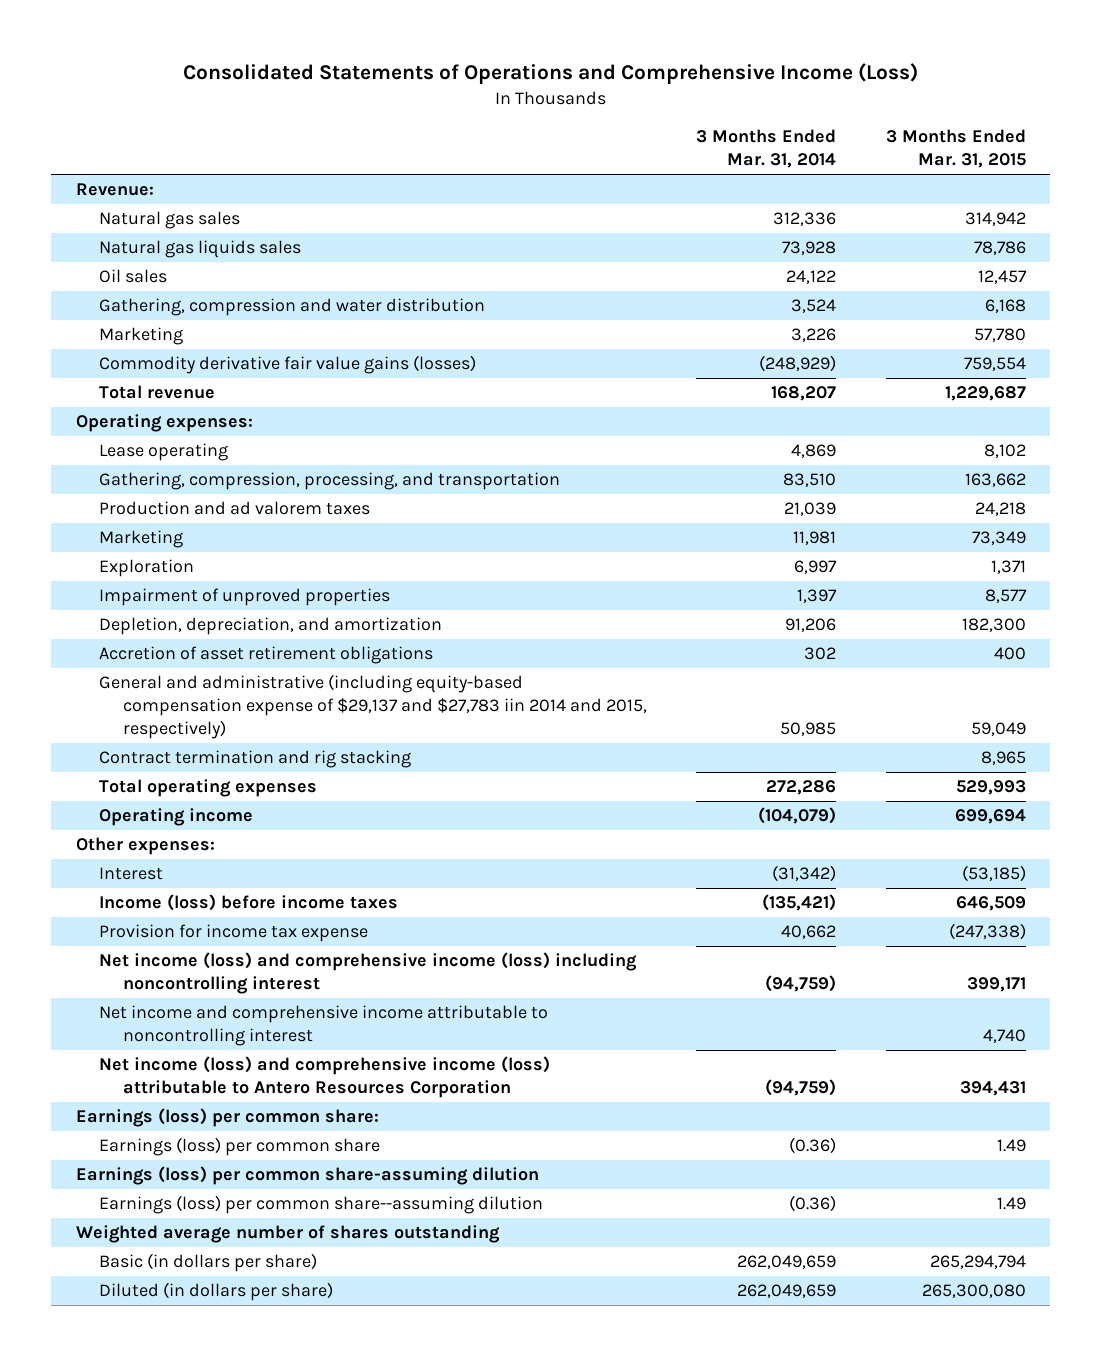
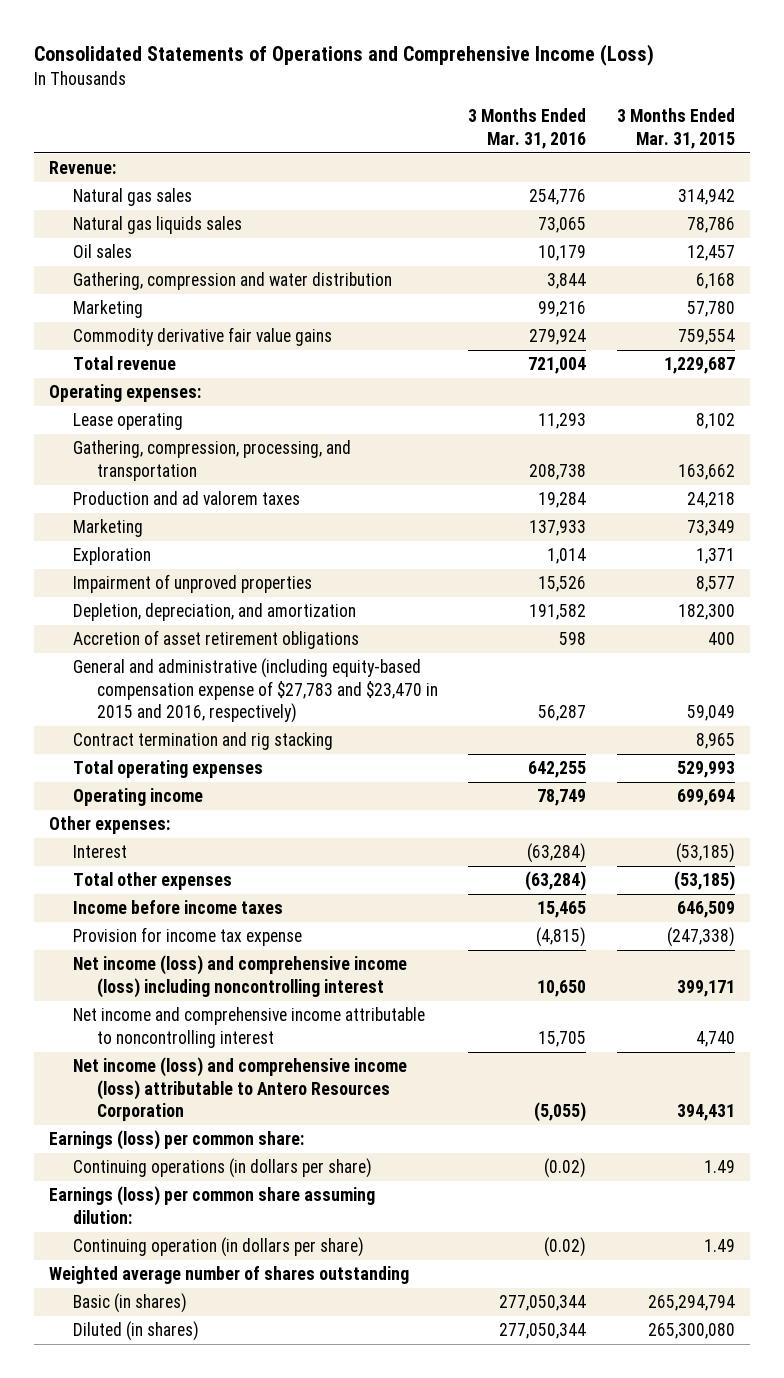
[696,129,837,169] 3 Months Ended Mar. 31, 2014 -> none
none -> [468,108,587,149] 3 Months Ended Mar. 31, 2016
[99,355,477,375] Commodity derivative fair value gains (losses) -> [73,327,333,347] Commodity derivative fair value gains
[99,674,648,739] General and administrative (including equity-based compensation expense of $29,137 and $27,783 iin 2014 and 2015, respectively) -> [73,658,438,724] General and administrative (including equity-based compensation expense of $27,783 and $23,470 in 2015 and 2016, respectively)
none -> [73,872,233,891] Total other expenses
[99,894,399,912] Income (loss) before income taxes -> [73,900,284,915] Income before income taxes
[99,1137,381,1157] Earnings (loss) per common share -> [73,1158,373,1179] Continuing operations (in dollars per share)
[75,1166,539,1186] Earnings (loss) per common share-assuming dilution -> [49,1186,376,1224] Earnings (loss) per common share assuming dilution:
[99,1195,544,1215] Earnings (loss) per common share--assuming dilution -> [73,1237,365,1258] Continuing operation (in dollars per share)
[99,1253,318,1273] Basic (in dollars per share) -> [73,1293,188,1314] Basic (in shares)
[99,1282,334,1302] Diluted (in dollars per share) -> [73,1321,200,1342] Diluted (in shares)

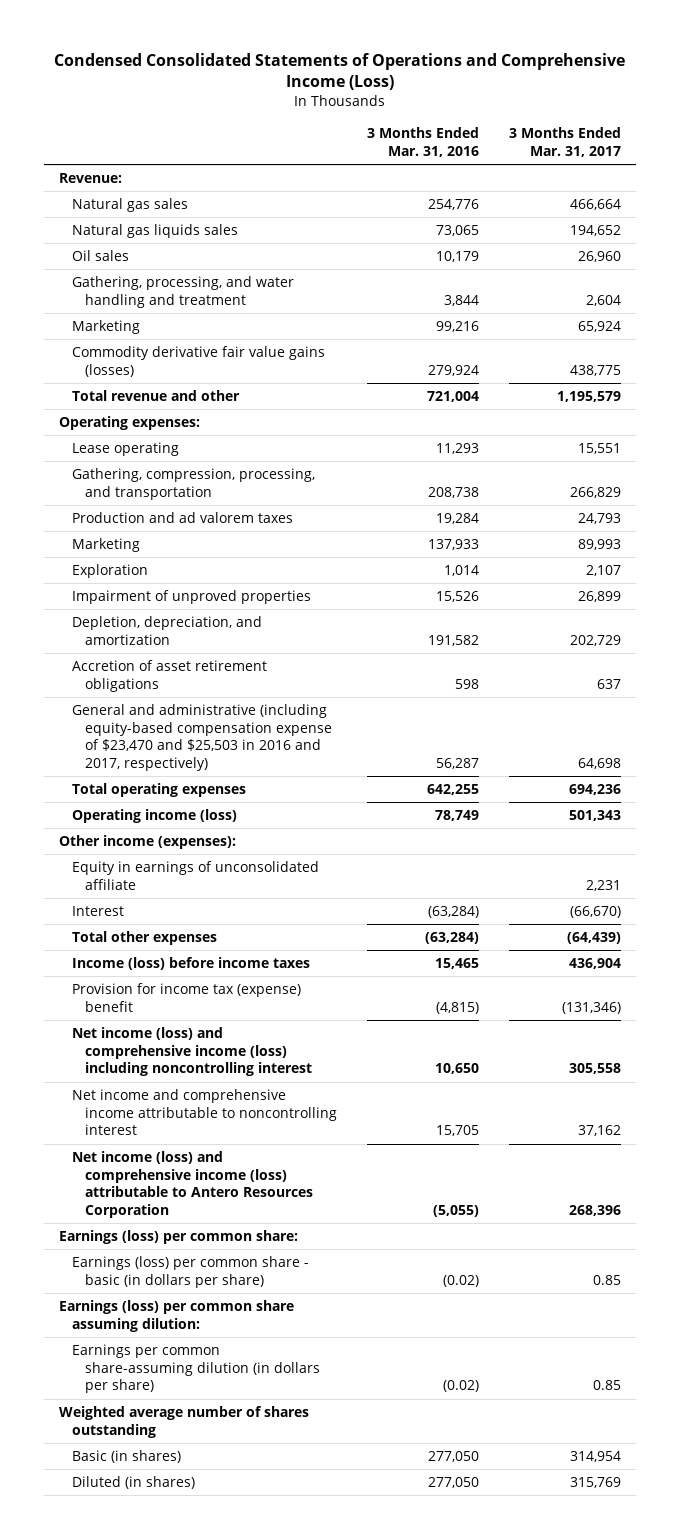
[34,44,655,67] Consolidated Statements of Operations and Comprehensive Income (Loss) -> [54,52,626,91] Condensed Consolidated Statements of Operations and Comprehensive Income (Loss)
[616,108,735,149] 3 Months Ended Mar. 31, 2015 -> none
none -> [509,127,622,157] 3 Months Ended Mar. 31, 2017
[73,272,393,291] Gathering, compression and water distribution -> [71,276,294,308] Gathering, processing, and water handling and treatment
[73,327,333,347] Commodity derivative fair value gains -> [71,346,325,377] Commodity derivative fair value gains (losses)
[73,356,177,371] Total revenue -> [71,390,240,402] Total revenue and other
[73,732,334,751] Contract termination and rig stacking -> none
[73,658,438,724] General and administrative (including equity-based compensation expense of $27,783 and $23,470 in 2015 and 2016, respectively) -> [71,704,332,771] General and administrative (including equity-based compensation expense of $23,470 and $25,503 in 2016 and 2017, respectively)
[73,788,204,807] Operating income -> [71,809,237,824] Operating income (loss)
[49,816,171,835] Other expenses: -> [59,835,237,850] Other income (expenses):
none -> [71,861,319,890] Equity in earnings of unconsolidated affiliate
[73,900,284,915] Income before income taxes -> [71,957,310,971] Income (loss) before income taxes
[73,927,303,947] Provision for income tax expense -> [71,983,301,1012] Provision for income tax (expense) benefit
[73,1158,373,1179] Continuing operations (in dollars per share) -> none
none -> [71,1256,309,1288] Earnings (loss) per common share - basic (in dollars per share)
[73,1237,365,1258] Continuing operation (in dollars per share) -> none
none -> [71,1344,320,1394] Earnings per common share-assuming dilution (in dollars per share)
[499,1295,587,1312] 277,050,344 -> [428,1451,480,1463] 277,050
[499,1323,587,1340] 277,050,344 -> [428,1477,480,1489] 277,050

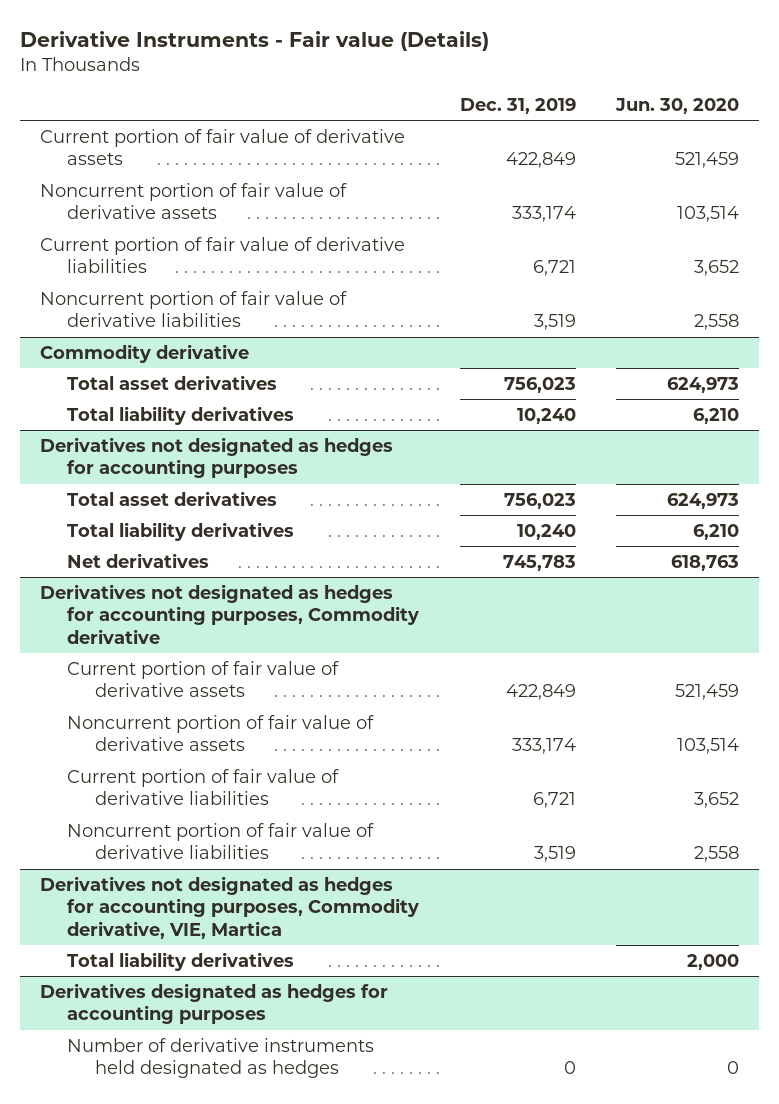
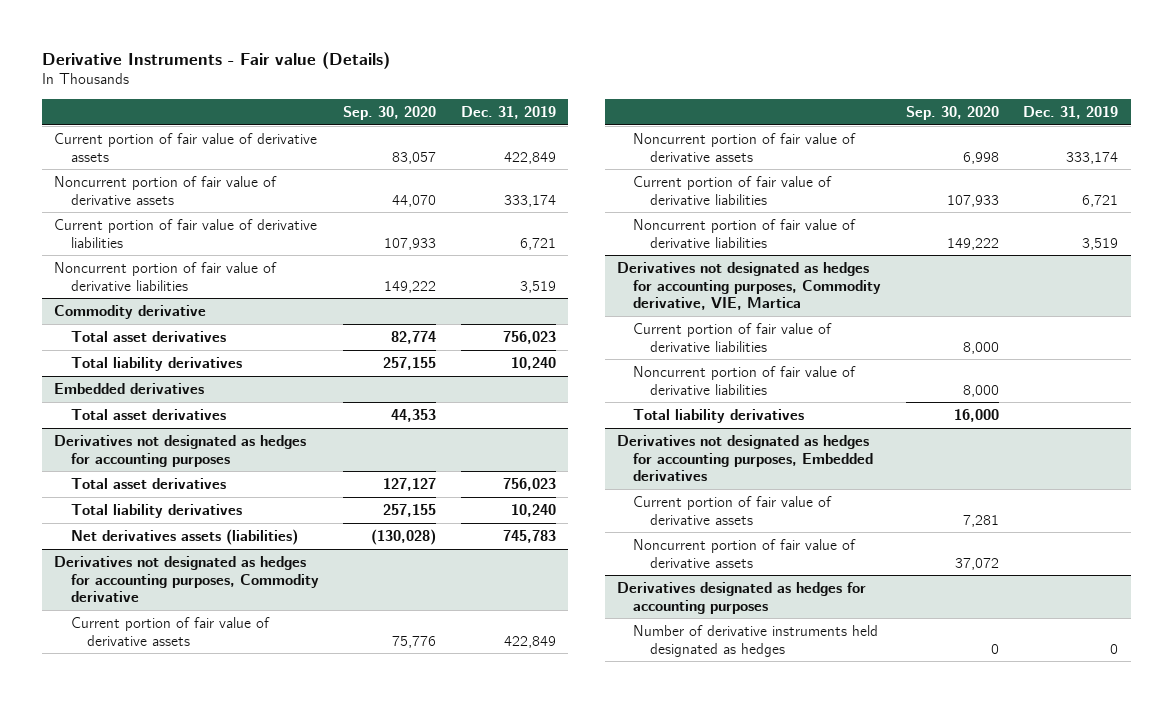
[615,97,740,114] Jun. 30, 2020 -> none
none -> [343,106,437,121] Sep. 30, 2020
none -> [54,382,205,394] Embedded derivatives
none -> [70,408,226,420] Total asset derivatives
[67,552,210,568] Net derivatives -> [70,528,298,545] Net derivatives assets (liabilities)
none -> [633,322,833,352] Current portion of fair value of derivative liabilities
none -> [633,365,857,395] Noncurrent portion of fair value of derivative liabilities
none -> [616,434,874,482] Derivatives not designated as hedges for accounting purposes, Embedded derivatives
none -> [633,495,833,525] Current portion of fair value of derivative assets
none -> [633,538,857,568] Noncurrent portion of fair value of derivative assets

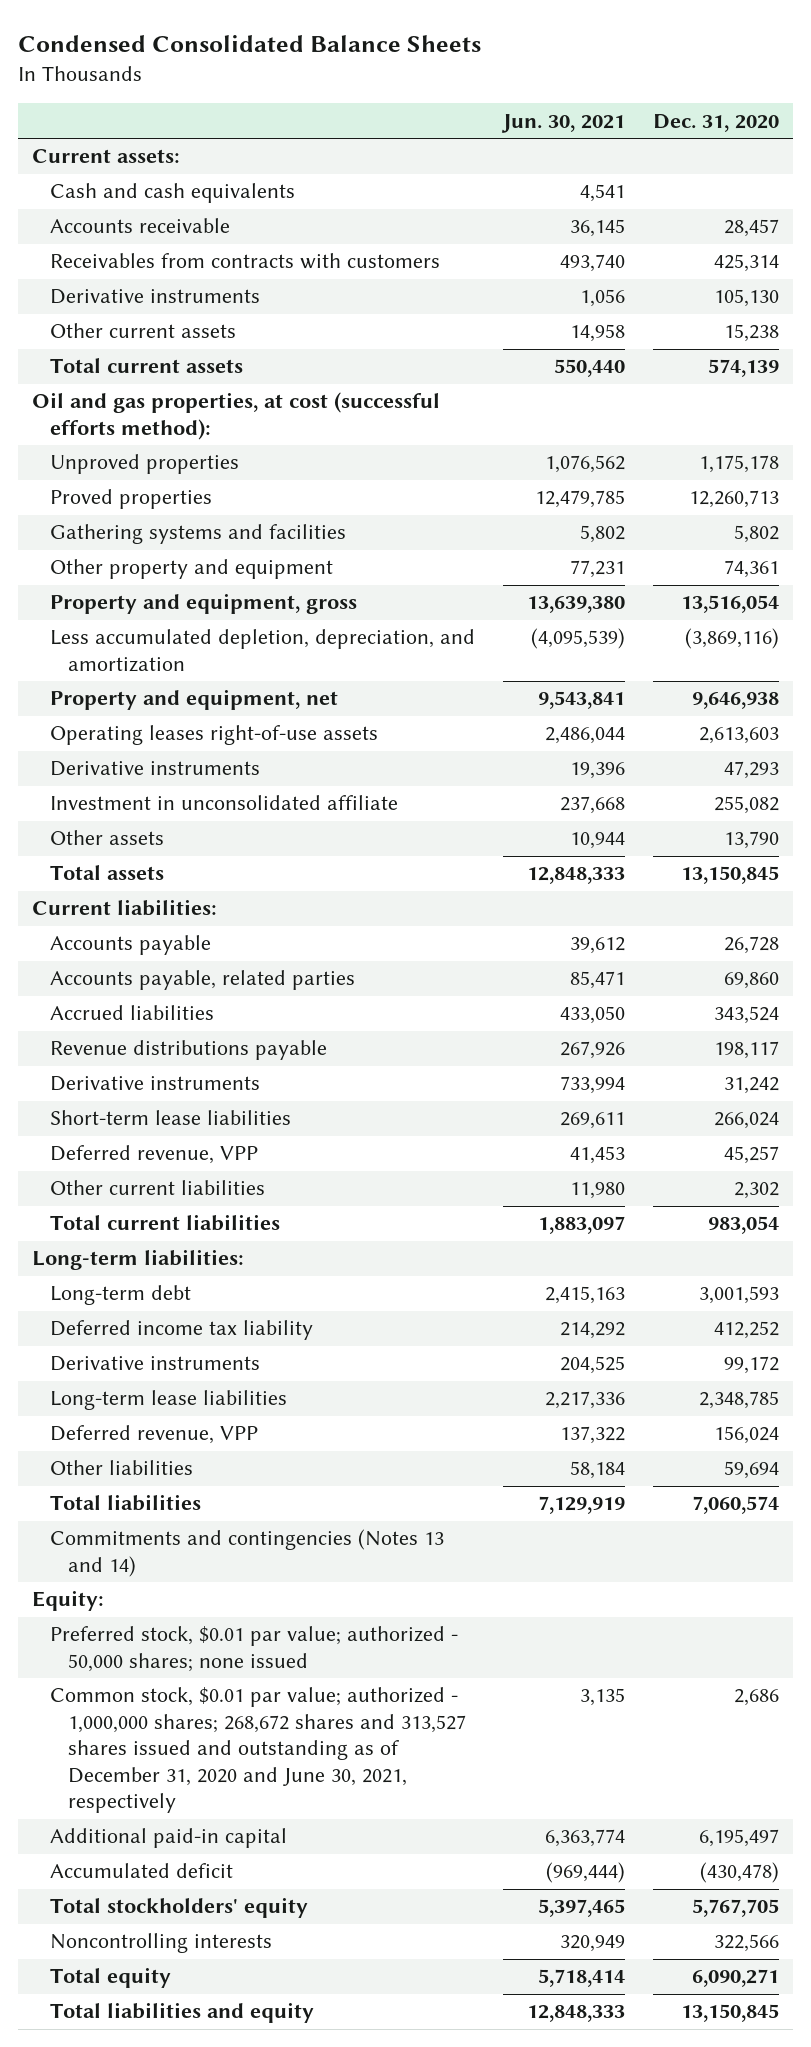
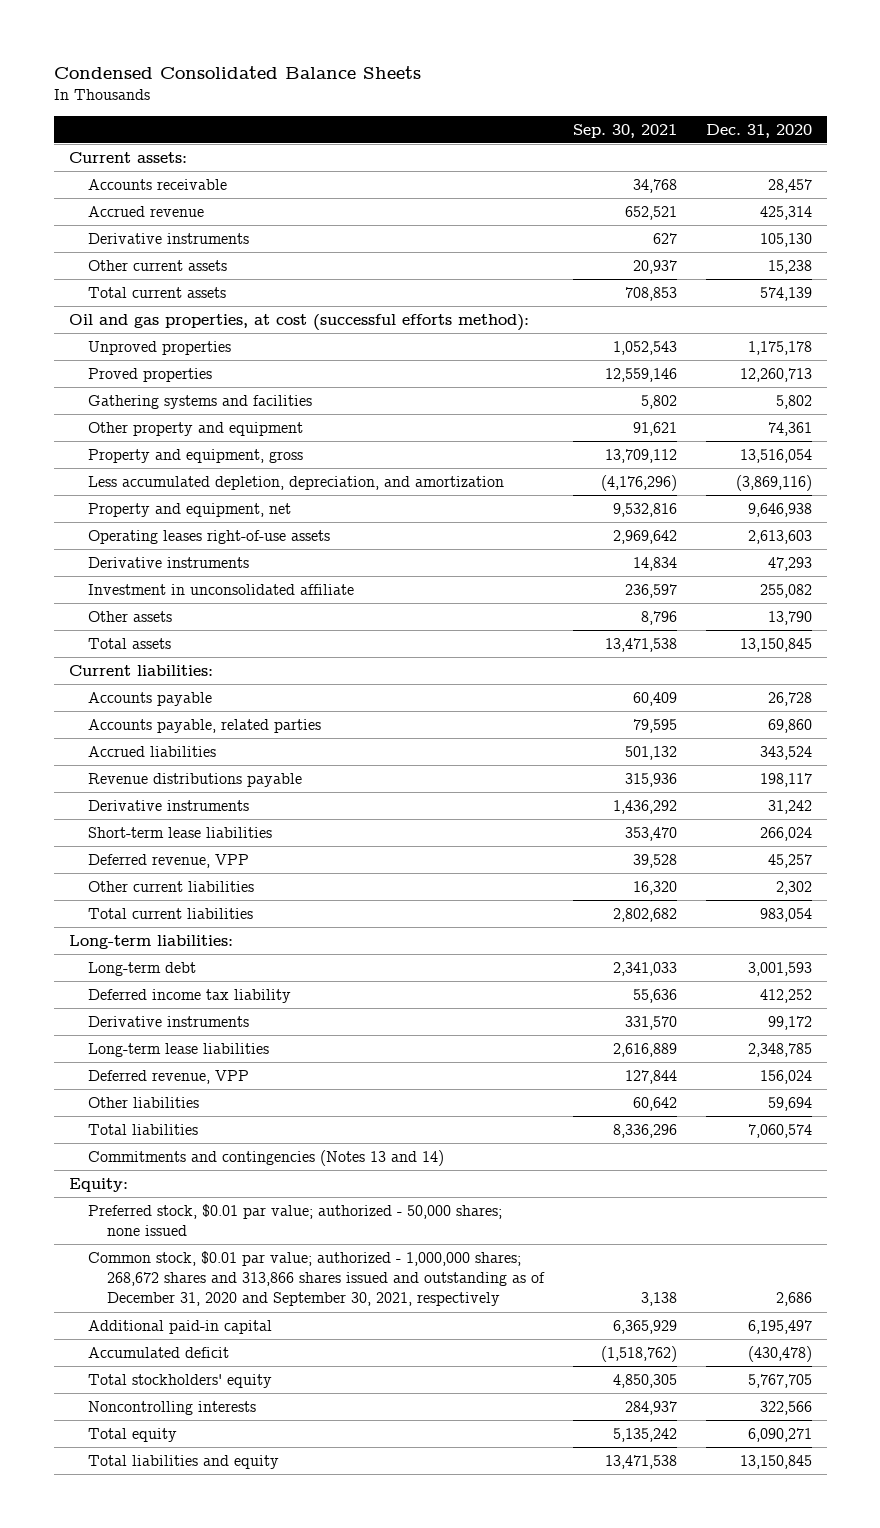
[501,113,626,133] Jun. 30, 2021 -> none
none -> [572,123,677,138] Sep. 30, 2021
[50,183,296,204] Cash and cash equivalents -> none
[50,253,441,270] Receivables from contracts with customers -> [87,205,204,217] Accrued revenue
[50,1687,467,1814] Common stock, $0.01 par value; authorized - 1,000,000 shares; 268,672 shares and 313,527 shares issued and outstanding as of December 31, 2020 and June 30, 2021, respectively -> [87,1250,545,1307] Common stock, $0.01 par value; authorized - 1,000,000 shares; 268,672 shares and 313,866 shares issued and outstanding as of December 31, 2020 and September 30, 2021, respectively

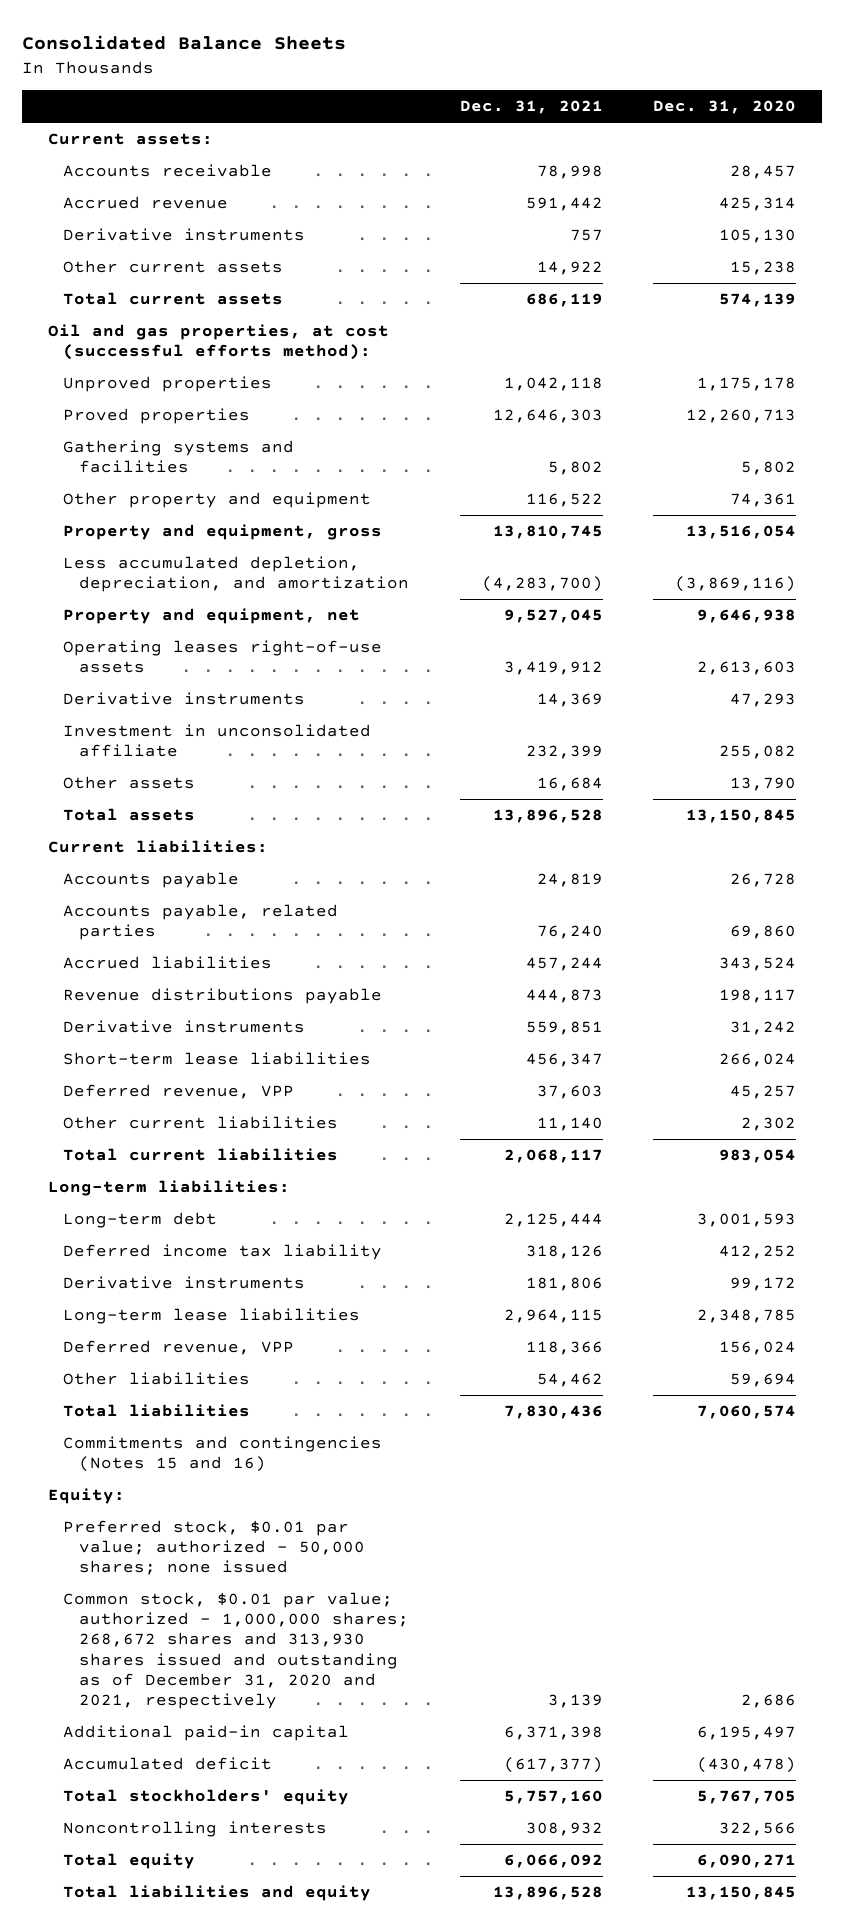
[53,65,421,79] Condensed Consolidated Balance Sheets -> [22,35,347,51] Consolidated Balance Sheets
[572,123,677,138] Sep. 30, 2021 -> none
none -> [459,100,603,115] Dec. 31, 2021
[87,1149,444,1166] Commitments and contingencies (Notes 13 and 14) -> [63,1436,383,1473] Commitments and contingencies (Notes 15 and 16)
[87,1250,545,1307] Common stock, $0.01 par value; authorized - 1,000,000 shares; 268,672 shares and 313,866 shares issued and outstanding as of December 31, 2020 and September 30, 2021, respectively -> [63,1592,409,1709] Common stock, $0.01 par value; authorized - 1,000,000 shares; 268,672 shares and 313,930 shares issued and outstanding as of December 31, 2020 and 2021, respectively

